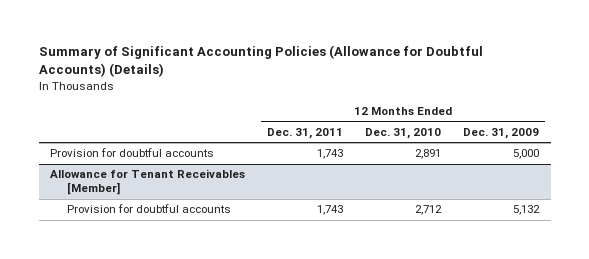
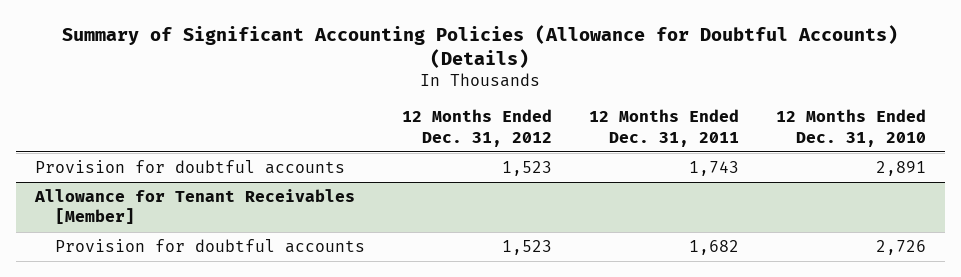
[463,128,540,140] Dec. 31, 2009 -> none
none -> [401,109,552,147] 12 Months Ended Dec. 31, 2012
[316,205,343,216] 1,743 -> [688,240,739,256] 1,682
[415,205,443,216] 2,712 -> [875,240,926,256] 2,726

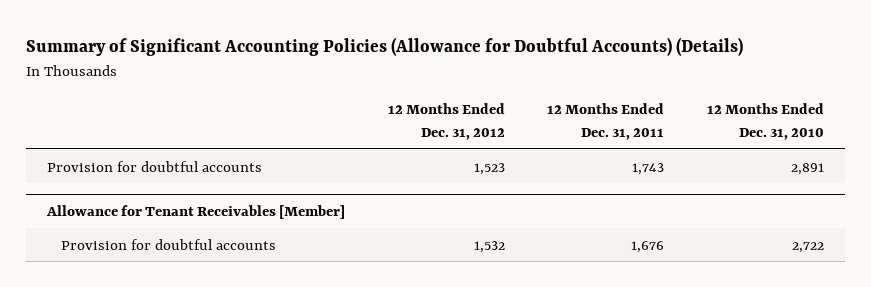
[501,240,552,256] 1,523 -> [473,240,505,253] 1,532
[688,240,739,256] 1,682 -> [631,240,665,253] 1,676
[875,240,926,256] 2,726 -> [791,241,824,253] 2,722

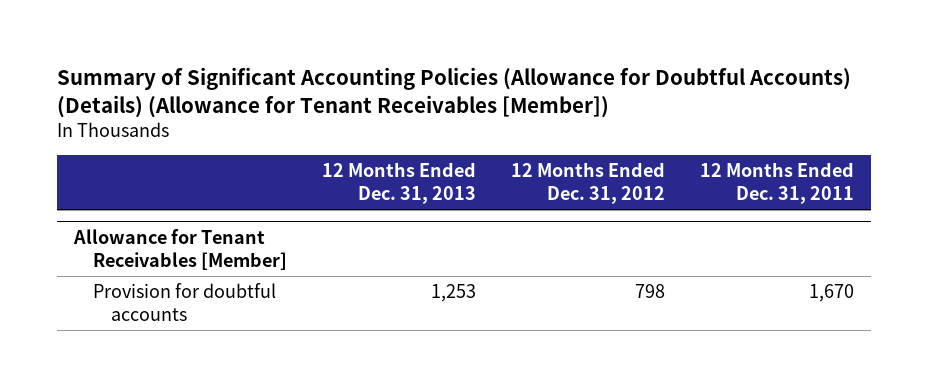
[25,37,743,57] Summary of Significant Accounting Policies (Allowance for Doubtful Accounts) (Details) -> [56,66,851,118] Summary of Significant Accounting Policies (Allowance for Doubtful Accounts) (Details) (Allowance for Tenant Receivables [Member])
[706,103,824,140] 12 Months Ended Dec. 31, 2010 -> none
none -> [321,162,476,205] 12 Months Ended Dec. 31, 2013
[46,160,262,172] Provision for doubtful accounts -> none
[473,240,505,253] 1,532 -> [634,284,665,299] 798
[631,240,665,253] 1,676 -> [808,284,854,303] 1,670

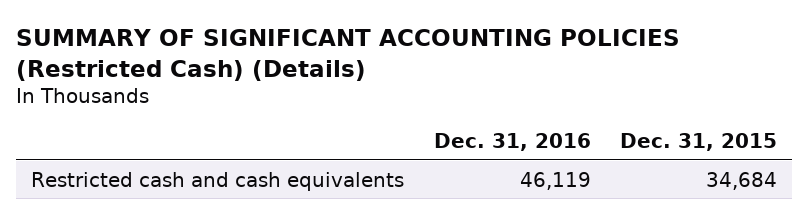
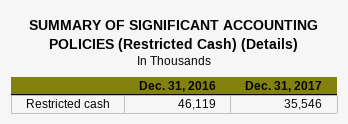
[620,133,778,152] Dec. 31, 2015 -> none
none -> [245,80,323,92] Dec. 31, 2017
[30,171,404,191] Restricted cash and cash equivalents -> [25,98,110,108] Restricted cash

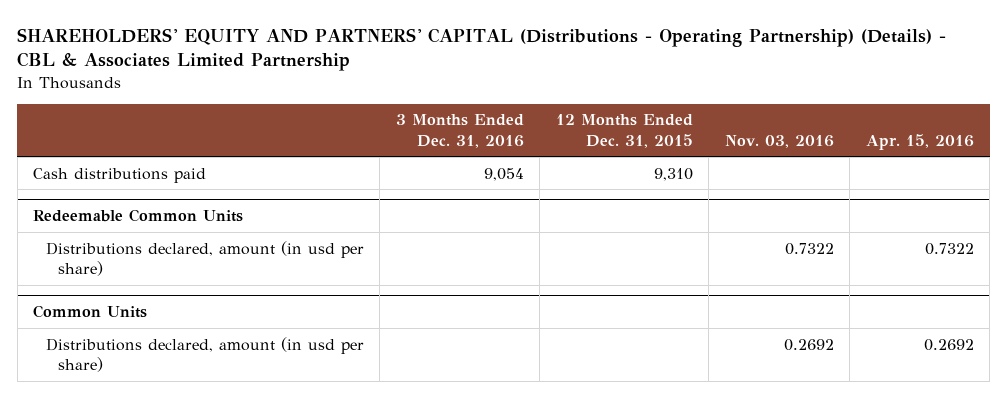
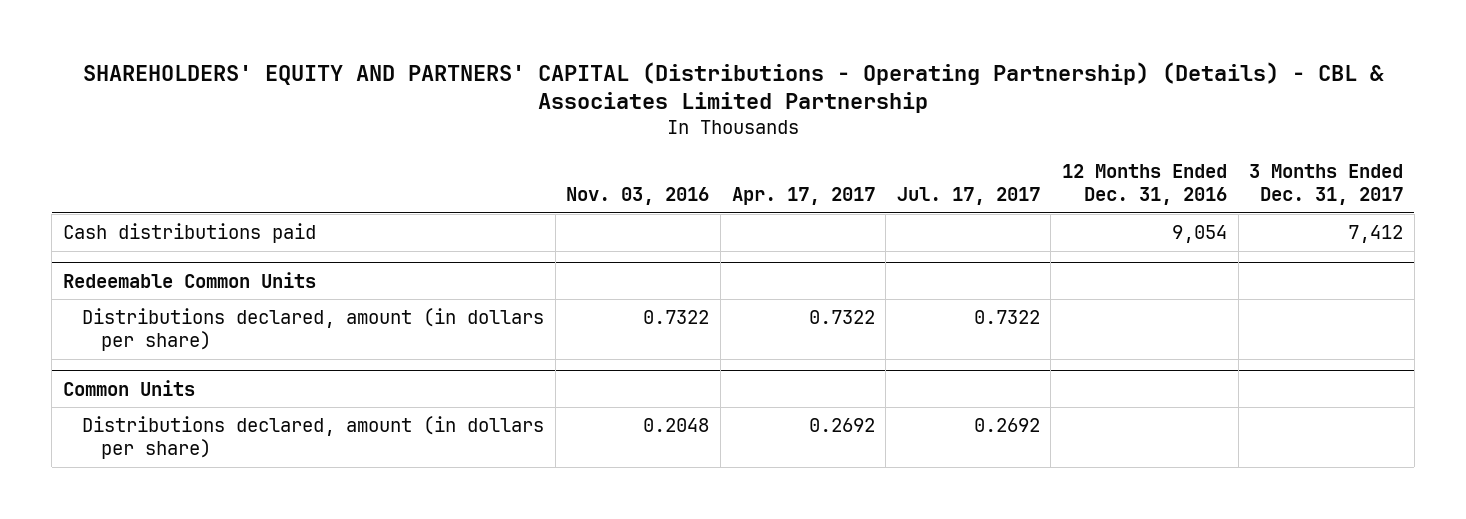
[395,114,524,148] 3 Months Ended Dec. 31, 2016 -> none
[555,114,693,148] 12 Months Ended Dec. 31, 2015 -> none
[865,133,974,150] Apr. 15, 2016 -> none
none -> [731,186,875,205] Apr. 17, 2017
none -> [896,186,1040,205] Jul. 17, 2017
none -> [1062,164,1228,205] 12 Months Ended Dec. 31, 2016
none -> [1249,164,1404,205] 3 Months Ended Dec. 31, 2017
[45,240,364,277] Distributions declared, amount (in usd per share) -> [82,308,545,351] Distributions declared, amount (in dollars per share)
[45,336,364,373] Distributions declared, amount (in usd per share) -> [82,416,545,459] Distributions declared, amount (in dollars per share)
[783,338,834,351] 0.2692 -> [643,418,710,433] 0.2048

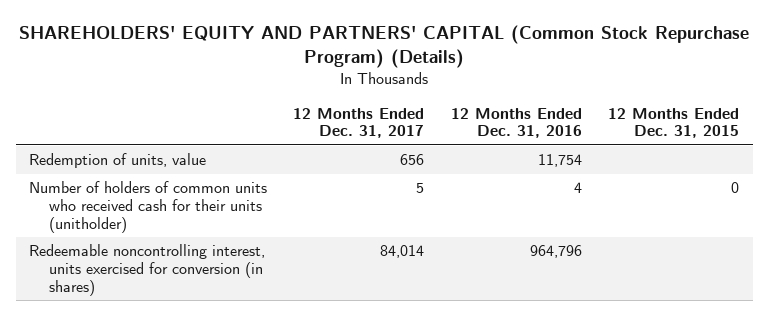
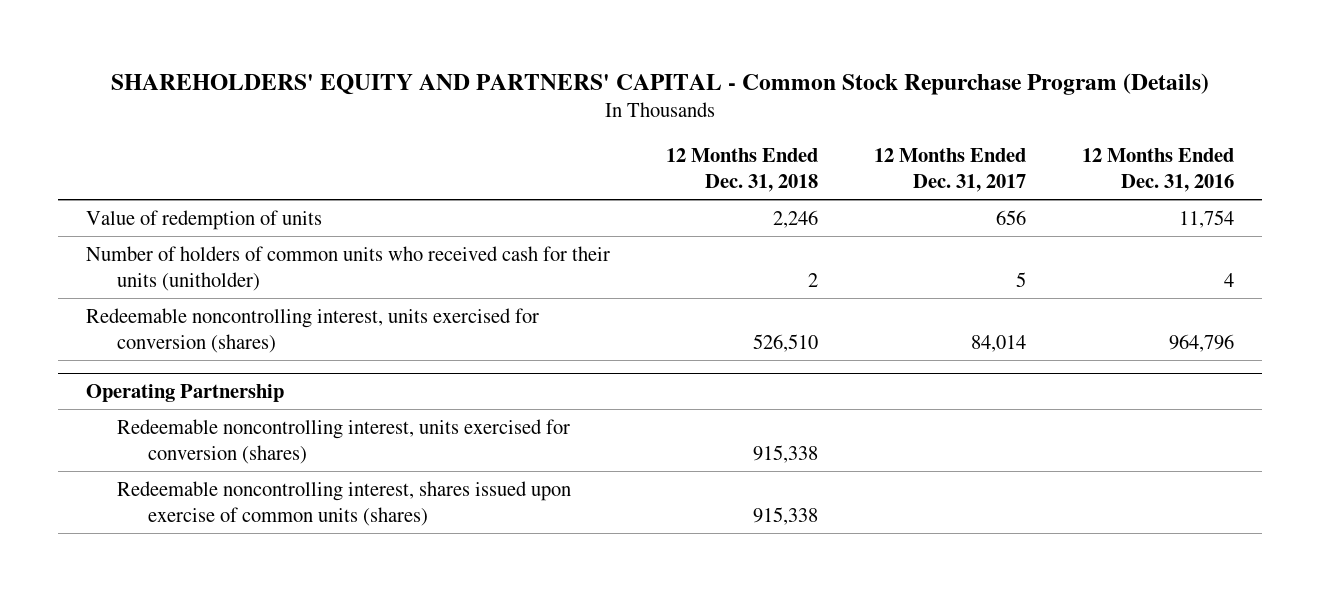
[19,25,750,69] SHAREHOLDERS' EQUITY AND PARTNERS' CAPITAL (Common Stock Repurchase Program) (Details) -> [110,72,1209,95] SHAREHOLDERS' EQUITY AND PARTNERS' CAPITAL - Common Stock Repurchase Program (Details)
[608,107,740,139] 12 Months Ended Dec. 31, 2015 -> none
none -> [665,148,818,193] 12 Months Ended Dec. 31, 2018
[28,153,206,169] Redemption of units, value -> [86,209,323,230] Value of redemption of units
[28,244,265,296] Redeemable noncontrolling interest, units exercised for conversion (in shares) -> [86,307,540,353] Redeemable noncontrolling interest, units exercised for conversion (shares)
none -> [86,383,285,402] Operating Partnership
none -> [117,418,571,464] Redeemable noncontrolling interest, units exercised for conversion (shares)
none -> [117,480,572,526] Redeemable noncontrolling interest, shares issued upon exercise of common units (shares)

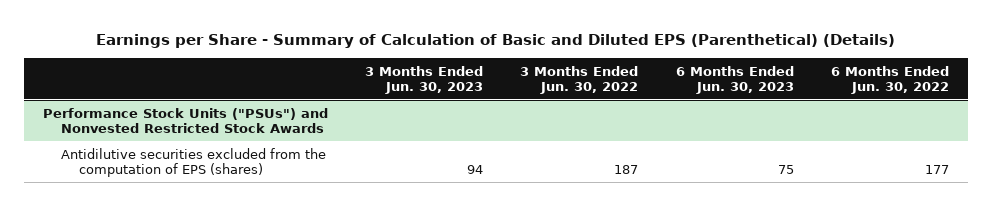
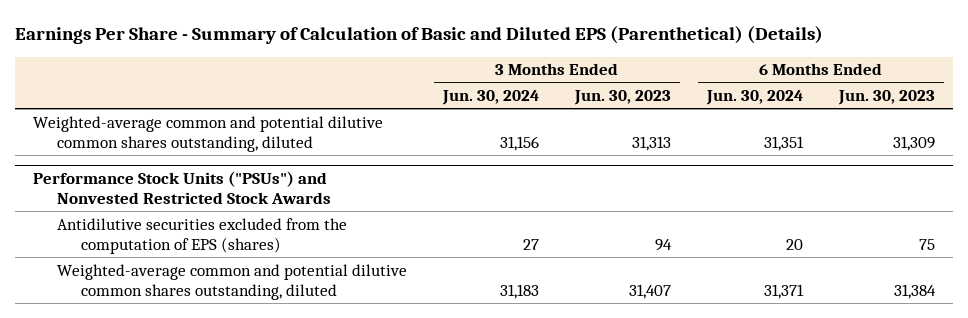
[95,33,895,48] Earnings per Share - Summary of Calculation of Basic and Diluted EPS (Parenthetical) (Details) -> [14,26,823,45] Earnings Per Share - Summary of Calculation of Basic and Diluted EPS (Parenthetical) (Details)
[520,65,639,94] 3 Months Ended Jun. 30, 2022 -> none
[830,65,949,94] 6 Months Ended Jun. 30, 2022 -> none
none -> [441,90,539,106] Jun. 30, 2024
none -> [705,90,803,106] Jun. 30, 2024
none -> [32,115,383,152] Weighted-average common and potential dilutive common shares outstanding, diluted
none -> [56,263,407,300] Weighted-average common and potential dilutive common shares outstanding, diluted

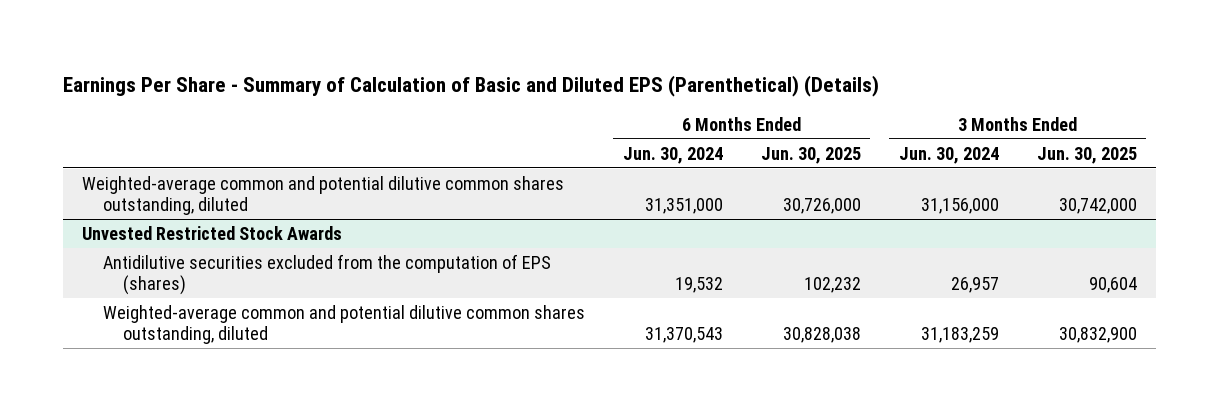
[573,90,671,106] Jun. 30, 2023 -> none
[837,90,935,106] Jun. 30, 2023 -> none
none -> [760,146,861,164] Jun. 30, 2025
none -> [1036,146,1137,164] Jun. 30, 2025
[32,170,331,204] Performance Stock Units ("PSUs") and Nonvested Restricted Stock Awards -> none
[499,135,539,151] 31,156 -> [920,198,999,215] 31,156,000
[763,135,804,151] 31,351 -> [644,198,723,215] 31,351,000
none -> [82,225,343,240] Unvested Restricted Stock Awards
[522,238,539,250] 27 -> [950,277,999,294] 26,957
[785,238,803,250] 20 -> [674,277,723,294] 19,532
[499,283,539,299] 31,183 -> [920,327,999,344] 31,183,259
[763,283,804,299] 31,371 -> [644,327,723,344] 31,370,543

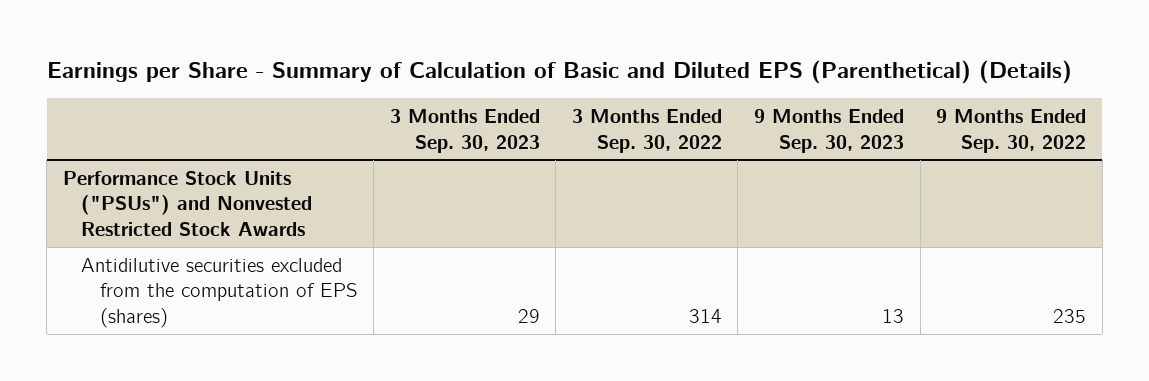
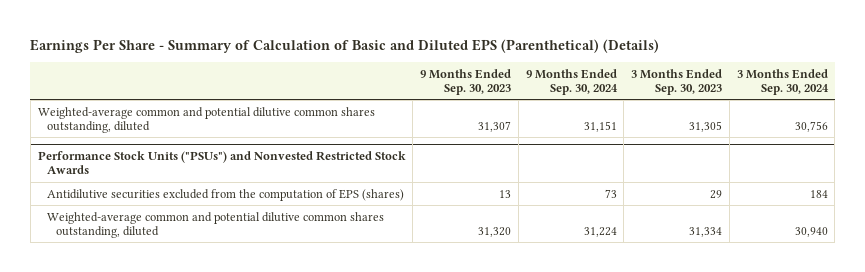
[46,60,1072,85] Earnings per Share - Summary of Calculation of Basic and Diluted EPS (Parenthetical) (Details) -> [30,38,660,53] Earnings Per Share - Summary of Calculation of Basic and Diluted EPS (Parenthetical) (Details)
[571,108,722,153] 3 Months Ended Sep. 30, 2022 -> none
[936,108,1087,153] 9 Months Ended Sep. 30, 2022 -> none
none -> [525,68,618,95] 9 Months Ended Sep. 30, 2024
none -> [736,68,829,95] 3 Months Ended Sep. 30, 2024
none -> [37,106,375,133] Weighted-average common and potential dilutive common shares outstanding, diluted
none -> [47,211,385,238] Weighted-average common and potential dilutive common shares outstanding, diluted

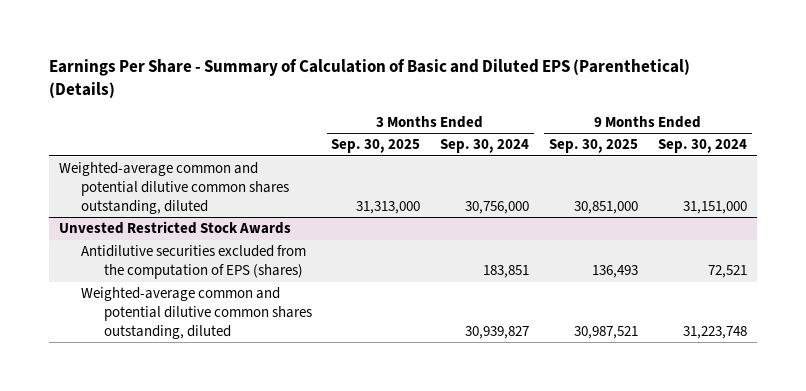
[420,68,512,95] 9 Months Ended Sep. 30, 2023 -> none
[631,68,723,95] 3 Months Ended Sep. 30, 2023 -> none
none -> [331,139,421,154] Sep. 30, 2025
none -> [549,139,639,154] Sep. 30, 2025
[37,150,406,175] Performance Stock Units ("PSUs") and Nonvested Restricted Stock Awards -> none
[583,120,617,132] 31,151 -> [682,200,747,214] 31,151,000
[794,120,828,132] 30,756 -> [465,200,530,214] 30,756,000
none -> [58,221,291,235] Unvested Restricted Stock Awards
[604,188,617,198] 73 -> [707,265,747,279] 72,521
[809,189,828,198] 184 -> [483,265,530,279] 183,851
[583,226,617,237] 31,224 -> [682,325,747,339] 31,223,748
[794,226,828,237] 30,940 -> [465,325,530,339] 30,939,827

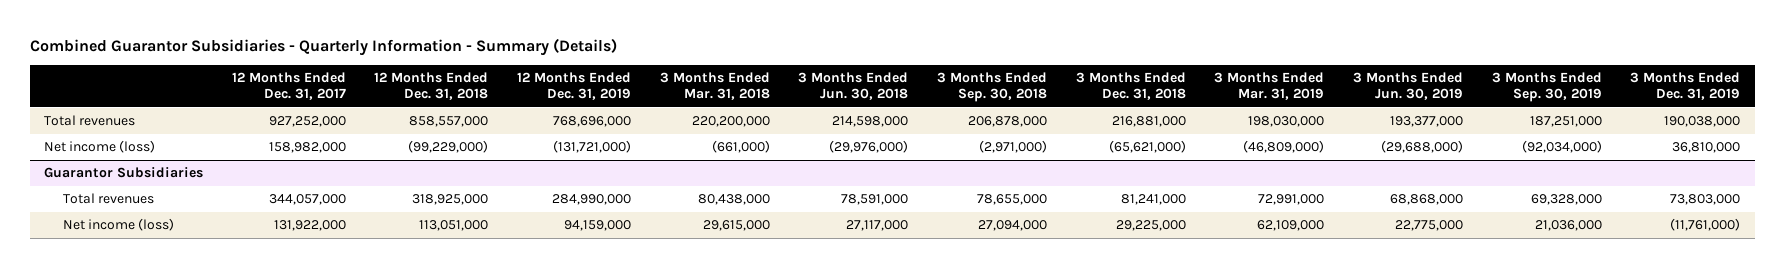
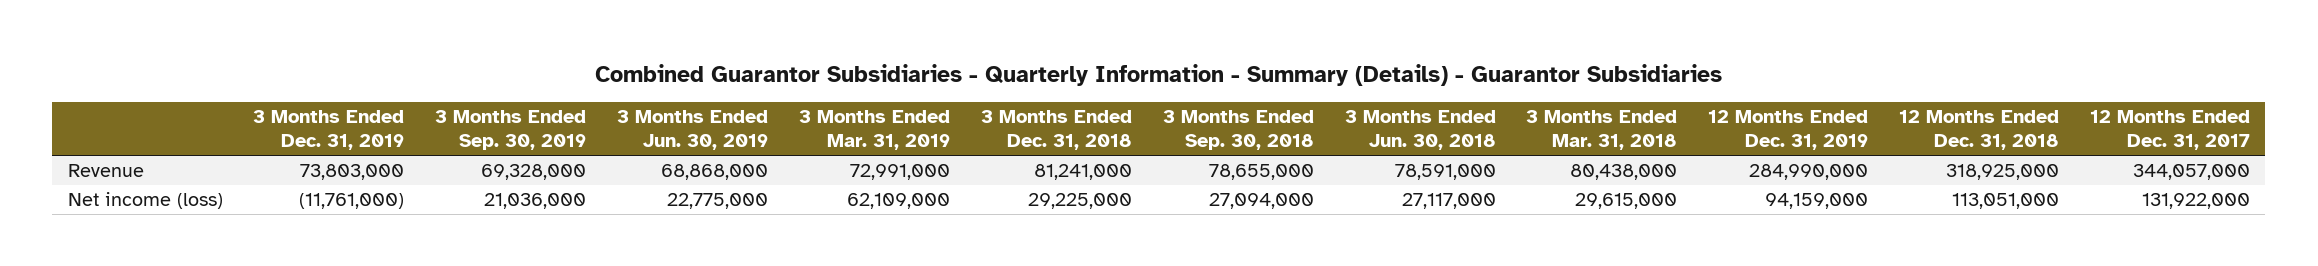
[29,38,617,57] Combined Guarantor Subsidiaries - Quarterly Information - Summary (Details) -> [594,64,1722,87] Combined Guarantor Subsidiaries - Quarterly Information - Summary (Details) - Guarantor Subsidiaries
[43,115,135,127] Total revenues -> none
[43,140,155,154] Net income (loss) -> none
[43,167,203,179] Guarantor Subsidiaries -> none
[62,193,154,205] Total revenues -> [67,164,144,178] Revenue

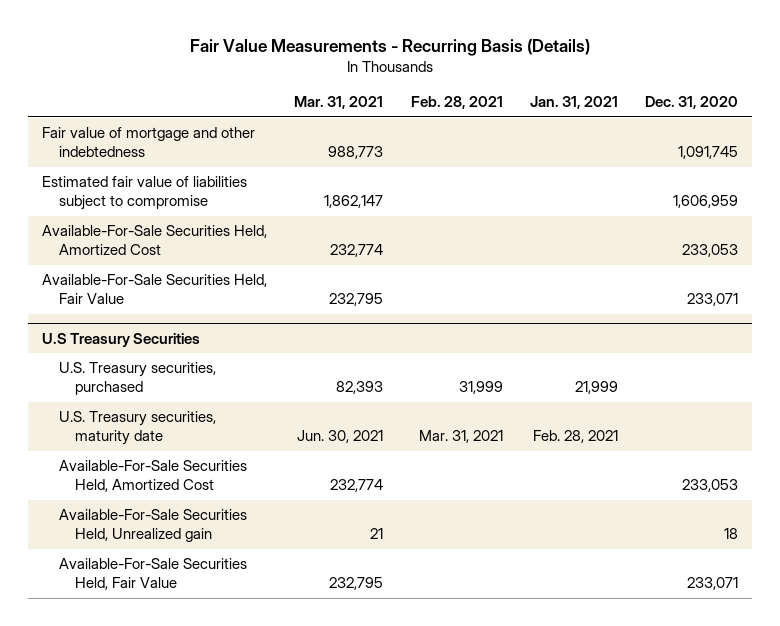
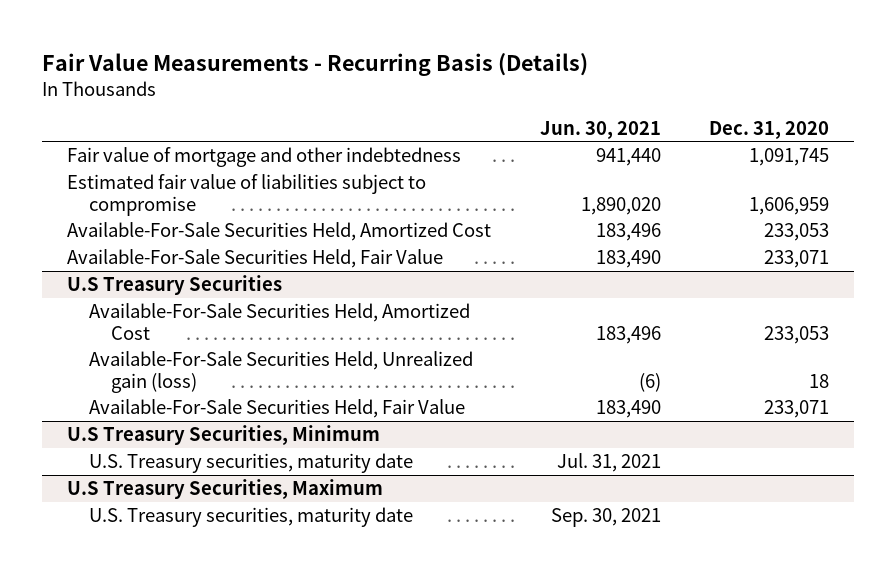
[294,96,384,110] Mar. 31, 2021 -> none
[410,96,503,110] Feb. 28, 2021 -> none
[529,96,618,110] Jan. 31, 2021 -> none
none -> [539,120,661,139] Jun. 30, 2021
[58,362,216,396] U.S. Treasury securities, purchased -> none
[58,411,216,446] U.S. Treasury securities, maturity date -> none
[58,509,247,543] Available-For-Sale Securities Held, Unrealized gain -> [88,351,473,393] Available-For-Sale Securities Held, Unrealized gain (loss)
none -> [66,425,380,446] U.S Treasury Securities, Minimum
none -> [88,453,413,474] U.S. Treasury securities, maturity date
none -> [66,479,383,500] U.S Treasury Securities, Maximum
none -> [88,507,413,528] U.S. Treasury securities, maturity date

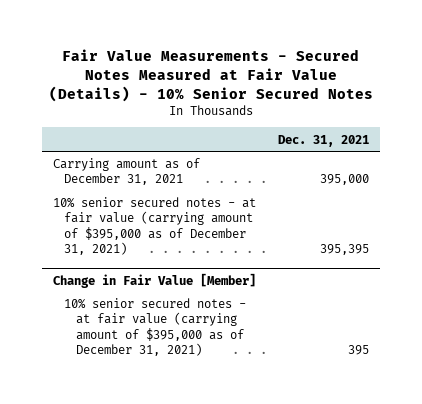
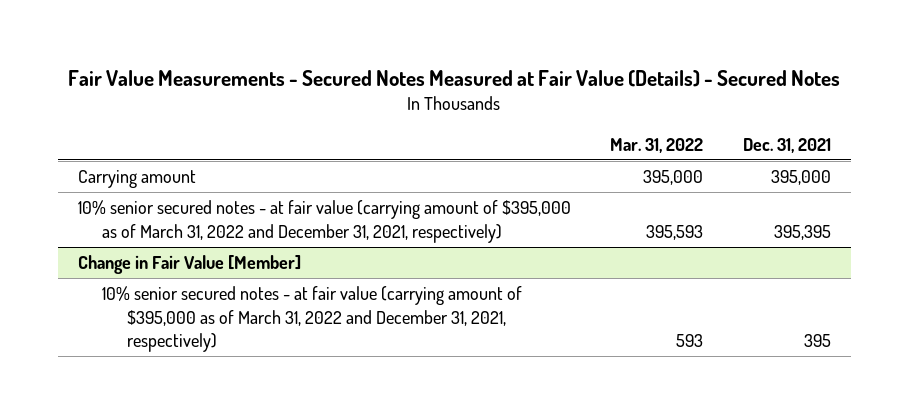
[49,49,374,102] Fair Value Measurements - Secured Notes Measured at Fair Value (Details) - 10% Senior Secured Notes -> [68,69,841,87] Fair Value Measurements - Secured Notes Measured at Fair Value (Details) - Secured Notes
none -> [610,137,704,153] Mar. 31, 2022
[53,158,201,186] Carrying amount as of December 31, 2021 -> [77,170,196,189] Carrying amount
[53,197,257,256] 10% senior secured notes - at fair value (carrying amount of $395,000 as of December 31, 2021) -> [77,200,571,243] 10% senior secured notes - at fair value (carrying amount of $395,000 as of March 31, 2022 and December 31, 2021, respectively)
[64,298,247,357] 10% senior secured notes - at fair value (carrying amount of $395,000 as of December 31, 2021) -> [102,286,523,353] 10% senior secured notes - at fair value (carrying amount of $395,000 as of March 31, 2022 and December 31, 2021, respectively)

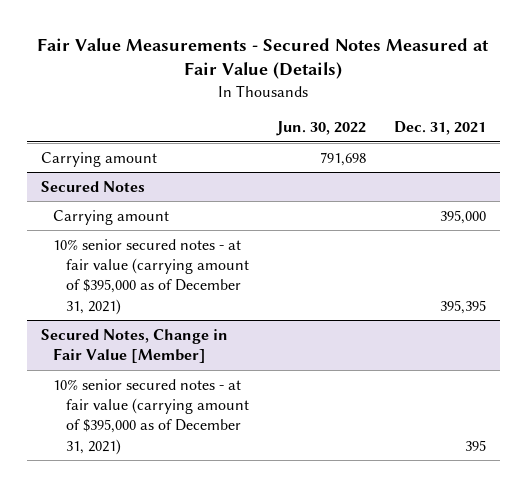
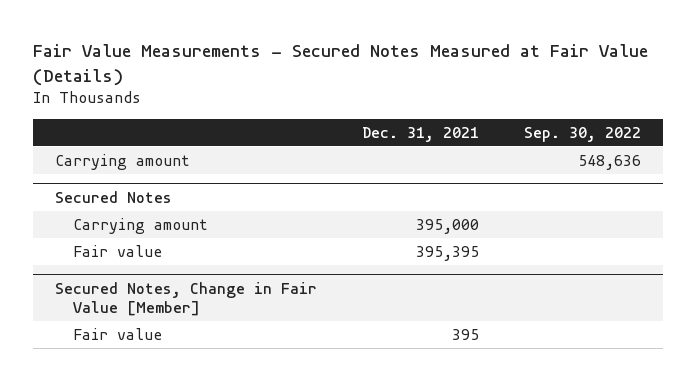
[276,121,367,137] Jun. 30, 2022 -> none
none -> [523,126,641,142] Sep. 30, 2022
[53,238,249,315] 10% senior secured notes - at fair value (carrying amount of $395,000 as of December 31, 2021) -> [73,244,163,257] Fair value
[53,378,249,455] 10% senior secured notes - at fair value (carrying amount of $395,000 as of December 31, 2021) -> [73,327,163,340] Fair value

